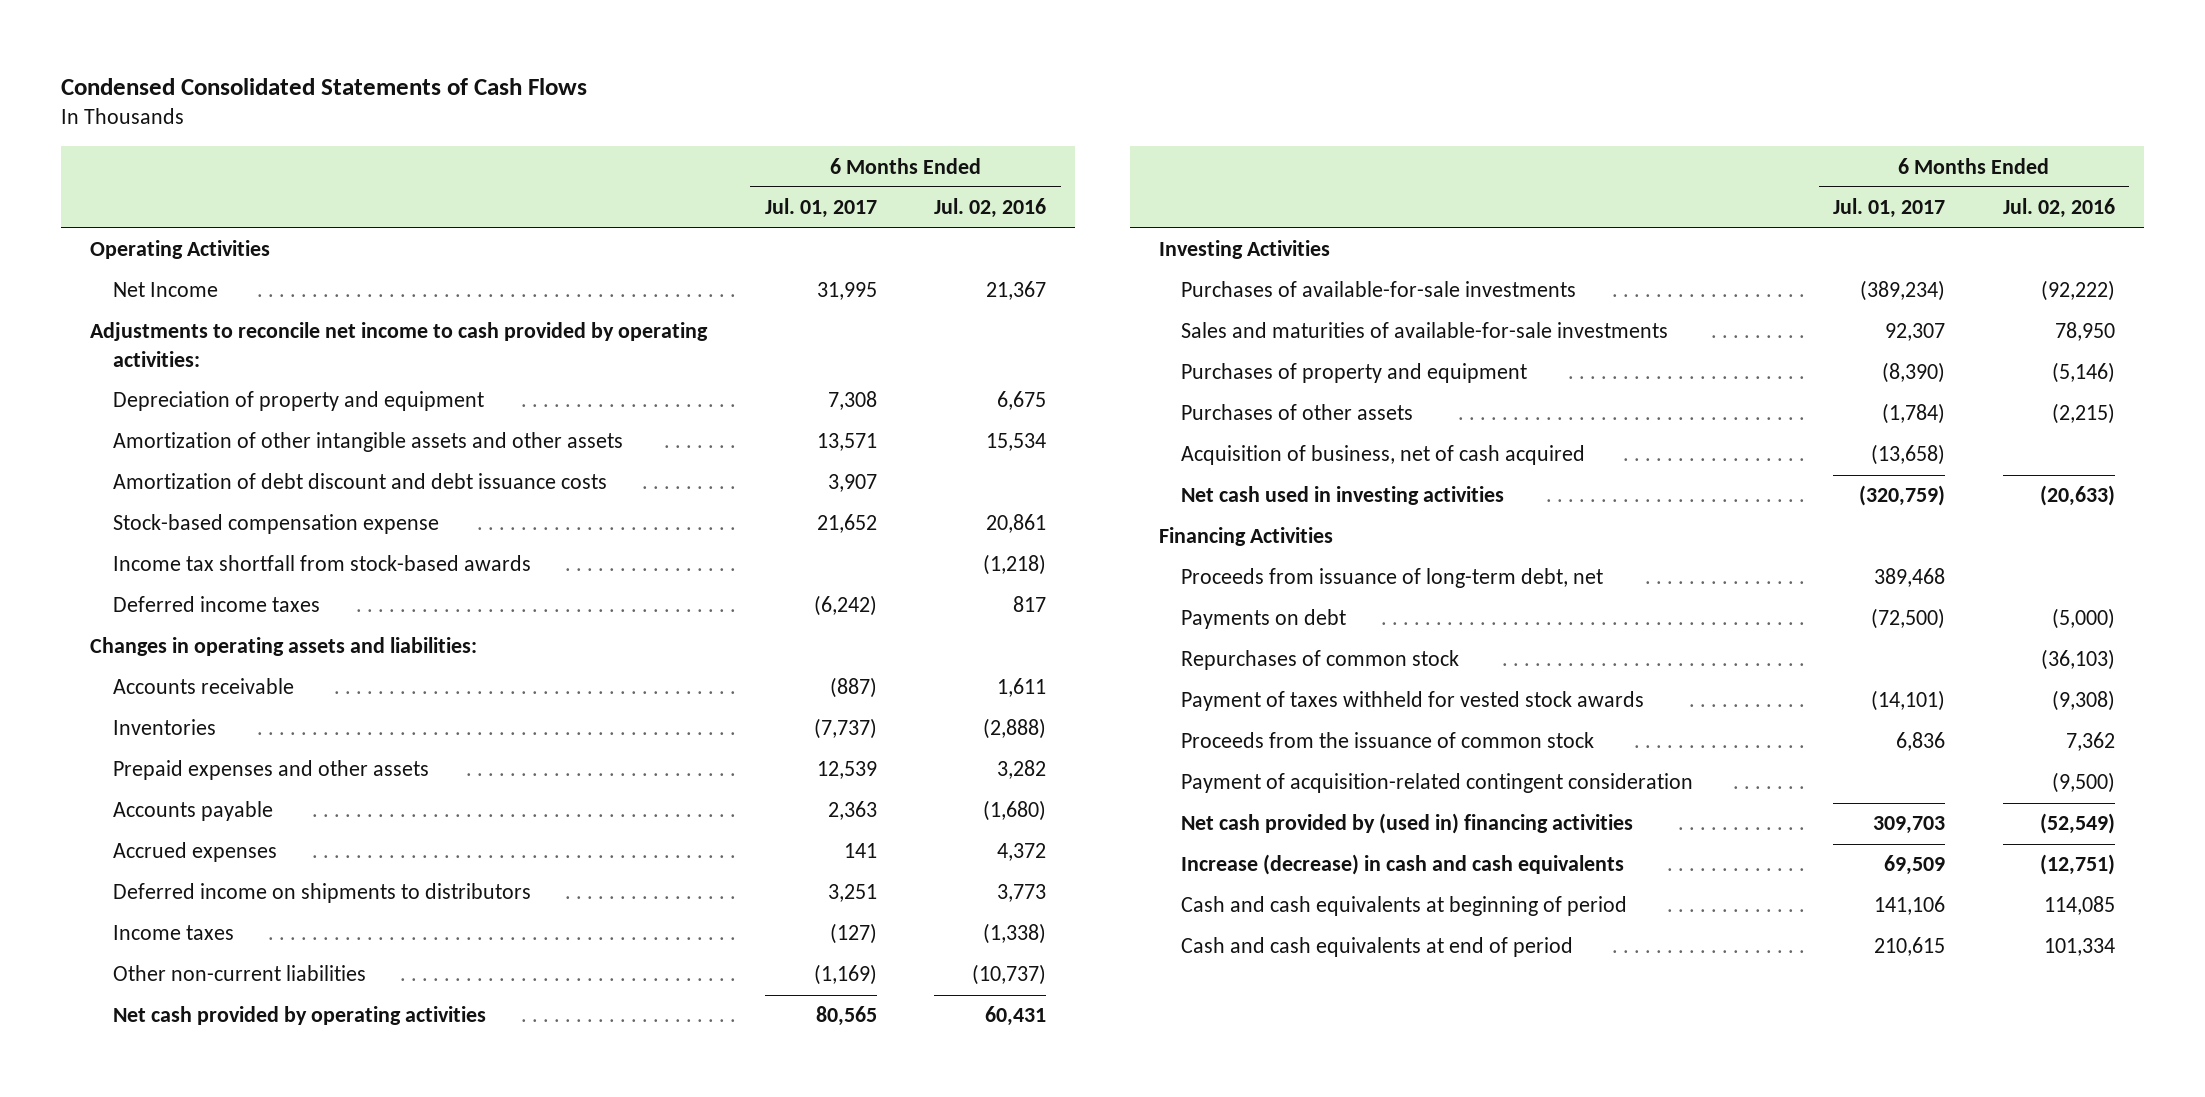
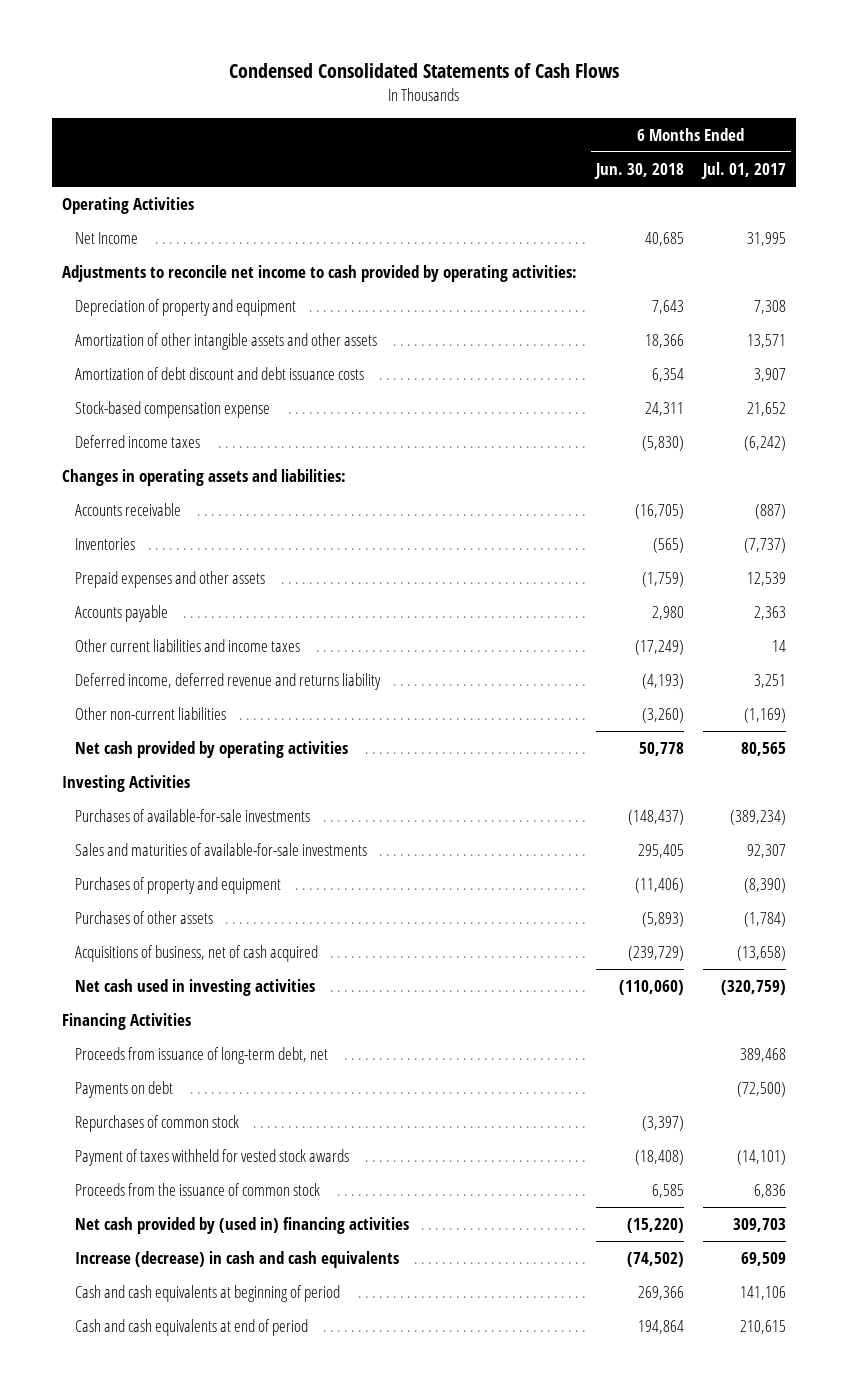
[934,198,1047,219] Jul. 02, 2016 -> none
none -> [594,162,685,179] Jun. 30, 2018
[112,555,531,572] Income tax shortfall from stock-based awards -> none
[112,842,277,863] Accrued expenses -> none
[112,925,234,941] Income taxes -> none
none -> [74,639,300,653] Other current liabilities and income taxes
[112,883,531,904] Deferred income on shipments to distributors -> [74,673,381,691] Deferred income, deferred revenue and returns liability
[1181,445,1586,466] Acquisition of business, net of cash acquired -> [74,945,318,963] Acquisitions of business, net of cash acquired
[1181,773,1694,794] Payment of acquisition-related contingent consideration -> none

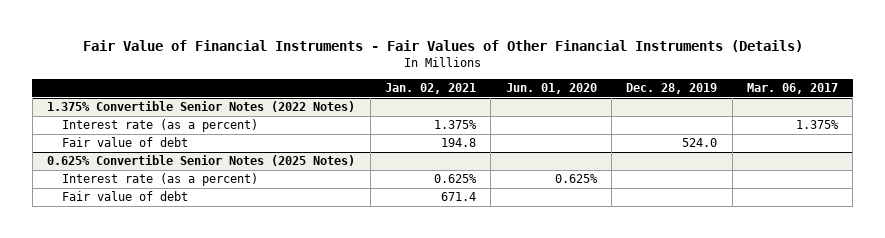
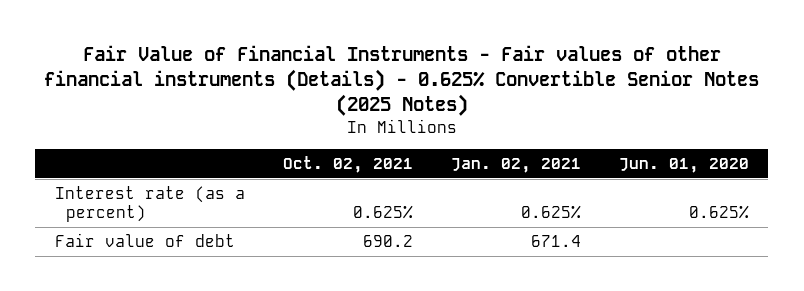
[82,39,803,52] Fair Value of Financial Instruments - Fair Values of Other Financial Instruments (Details) -> [43,44,759,116] Fair Value of Financial Instruments - Fair values of other financial instruments (Details) - 0.625% Convertible Senior Notes (2025 Notes)
[626,83,718,95] Dec. 28, 2019 -> none
[746,83,838,95] Mar. 06, 2017 -> none
none -> [282,156,413,174] Oct. 02, 2021
[47,101,356,113] 1.375% Convertible Senior Notes (2022 Notes) -> none
[62,119,259,133] Interest rate (as a percent) -> none
[62,137,189,148] Fair value of debt -> none
[47,155,356,167] 0.625% Convertible Senior Notes (2025 Notes) -> none

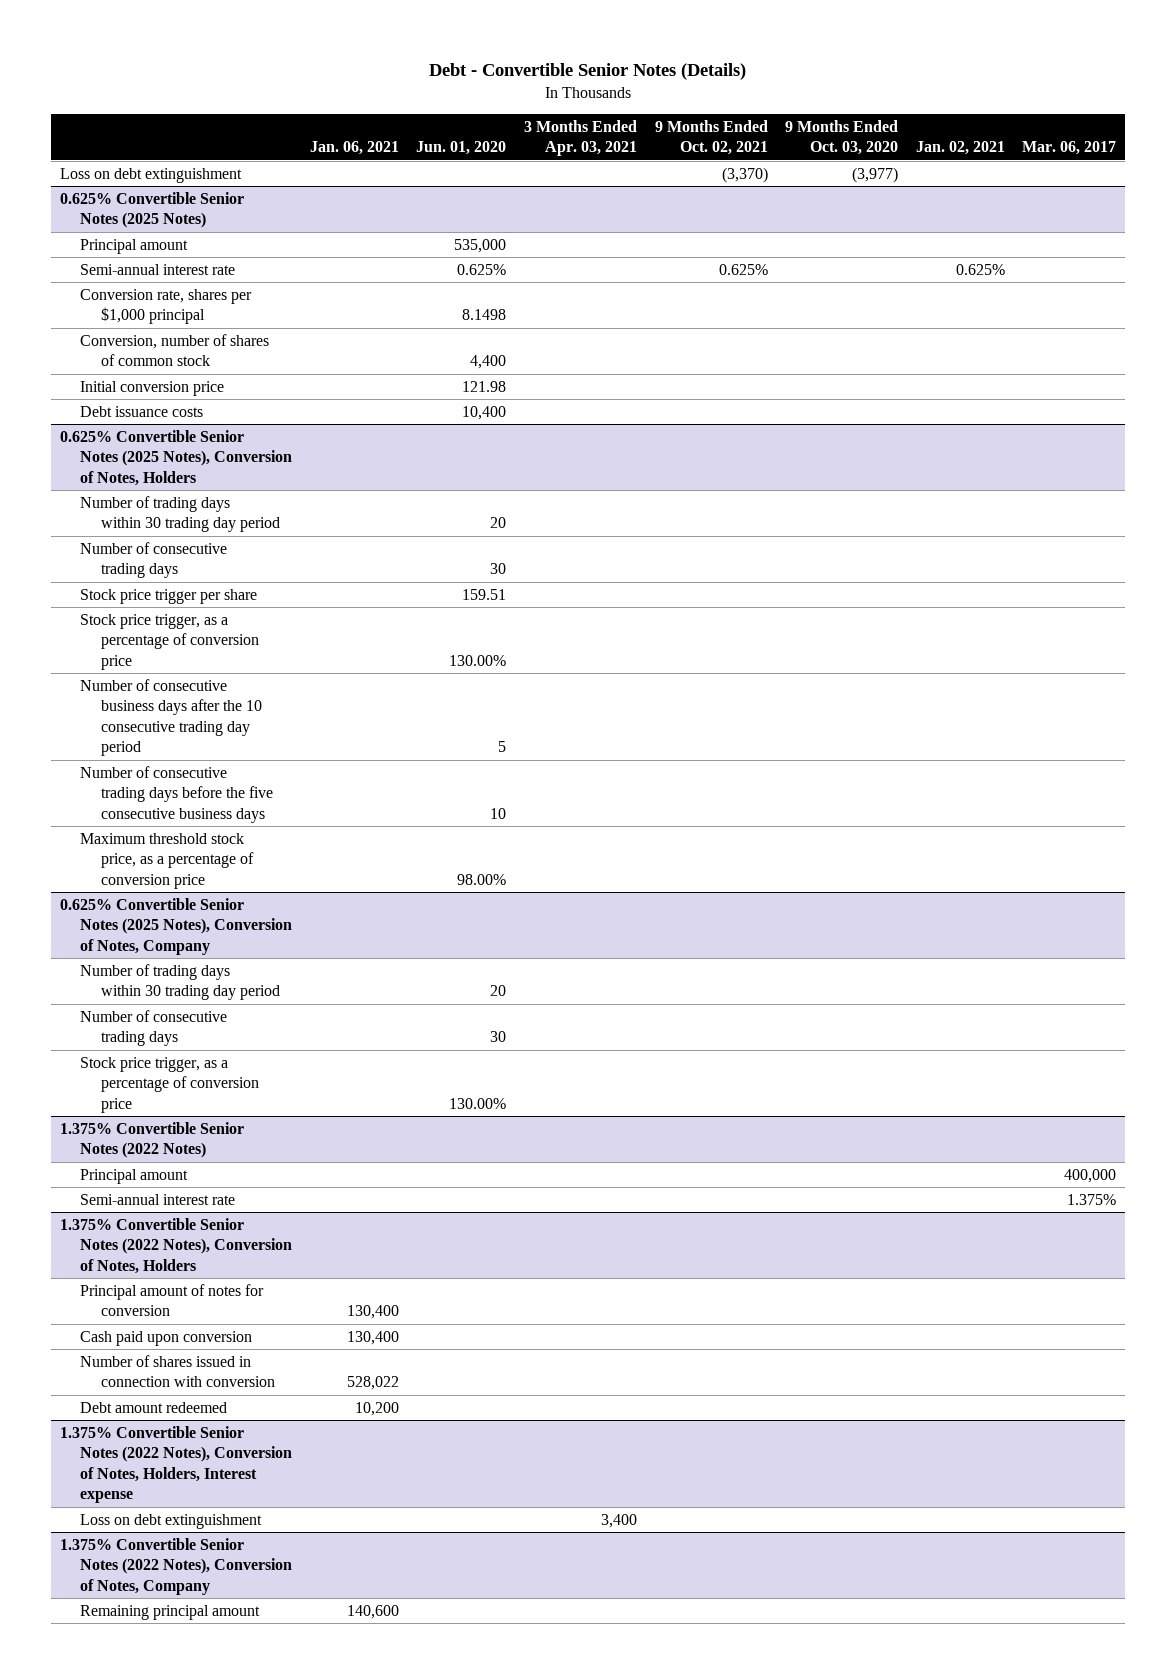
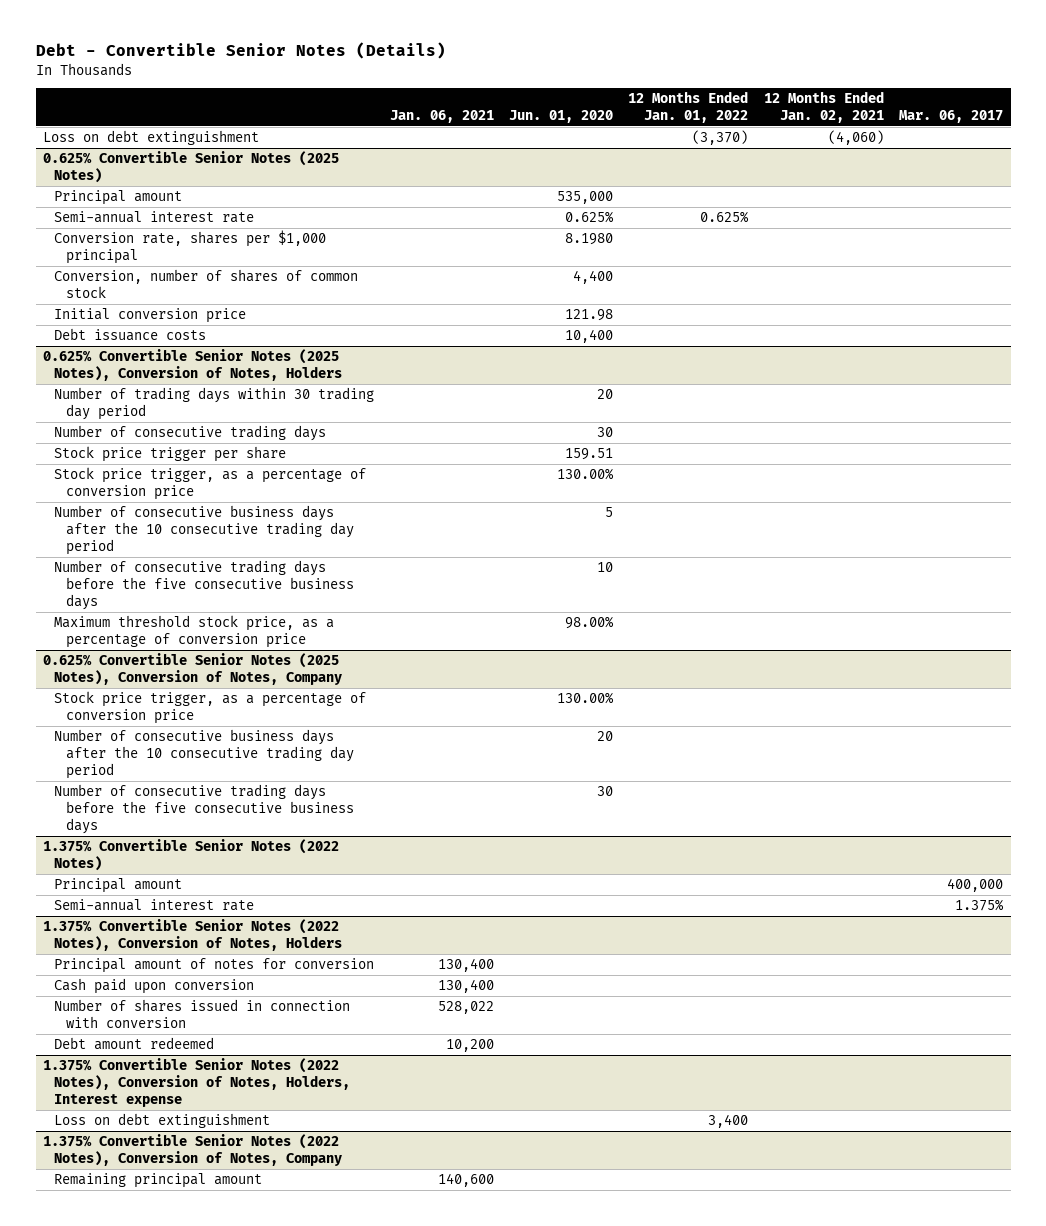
[523,119,637,157] 3 Months Ended Apr. 03, 2021 -> none
[654,119,768,156] 9 Months Ended Oct. 02, 2021 -> none
[785,119,899,156] 9 Months Ended Oct. 03, 2020 -> none
[915,141,1005,156] Jan. 02, 2021 -> none
none -> [628,91,749,124] 12 Months Ended Jan. 01, 2022
none -> [763,91,884,124] 12 Months Ended Jan. 02, 2021
[462,309,507,321] 8.1498 -> [565,233,614,246] 8.1980
[80,963,281,1001] Number of trading days within 30 trading day period -> none
[80,1009,228,1047] Number of consecutive trading days -> none
none -> [54,729,354,780] Number of consecutive business days after the 10 consecutive trading day period
none -> [54,784,354,835] Number of consecutive trading days before the five consecutive business days

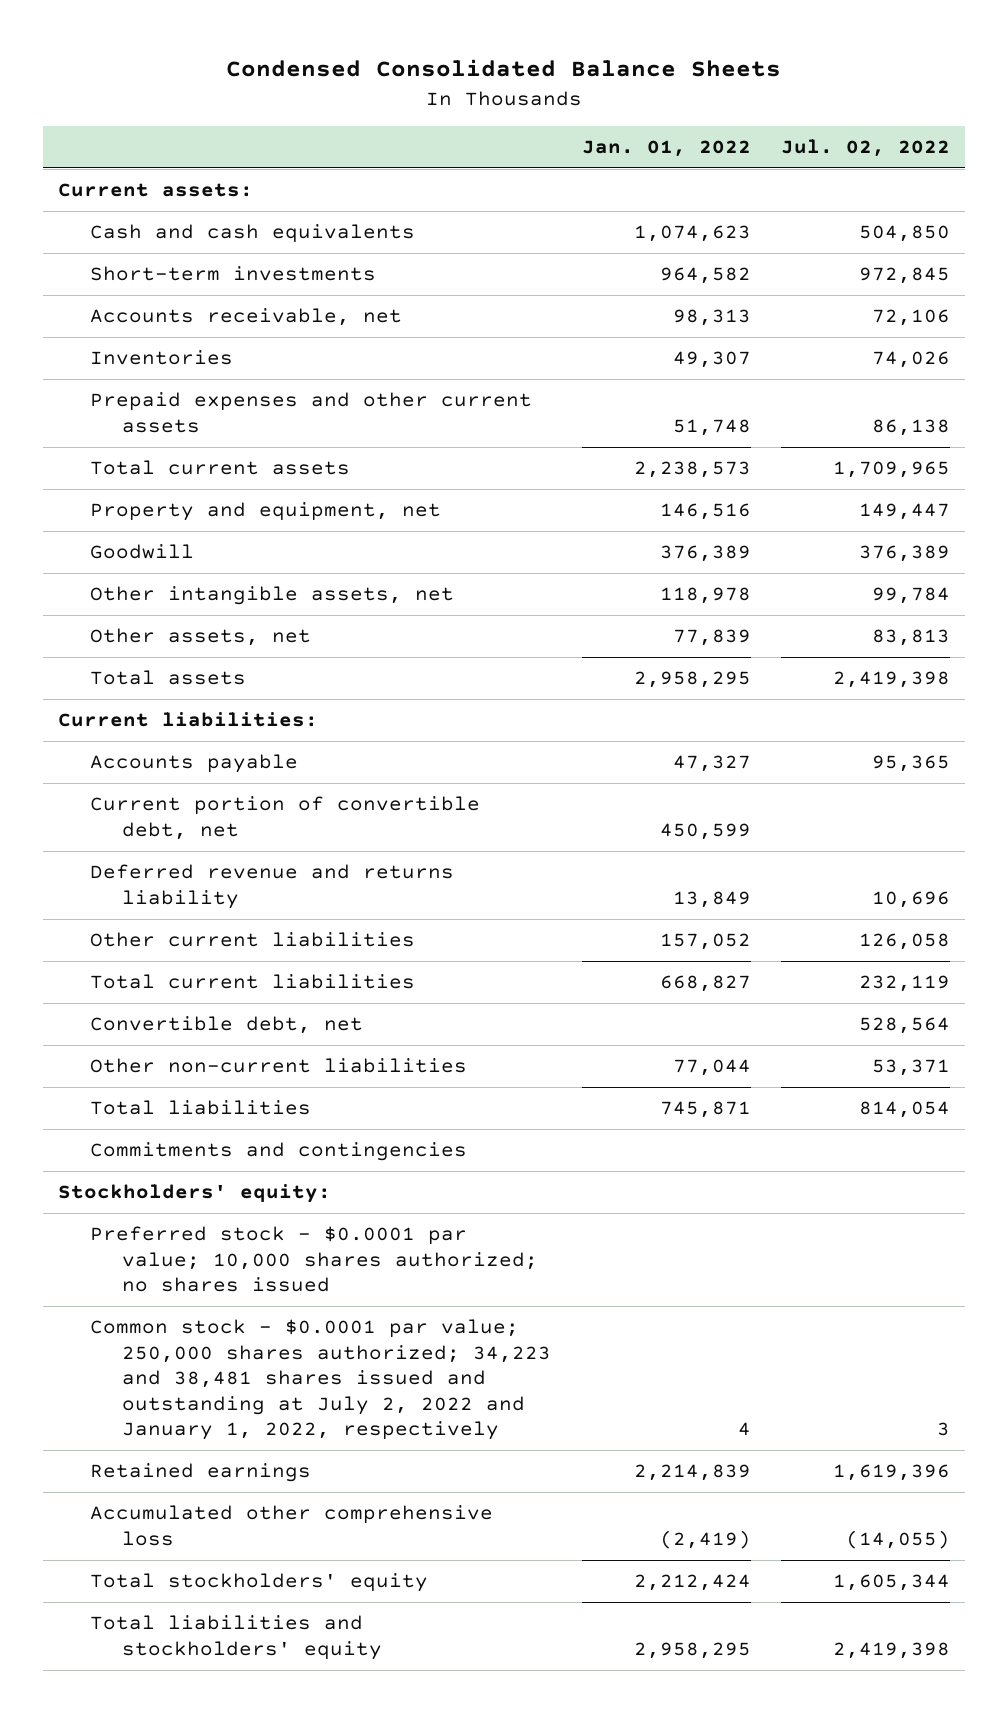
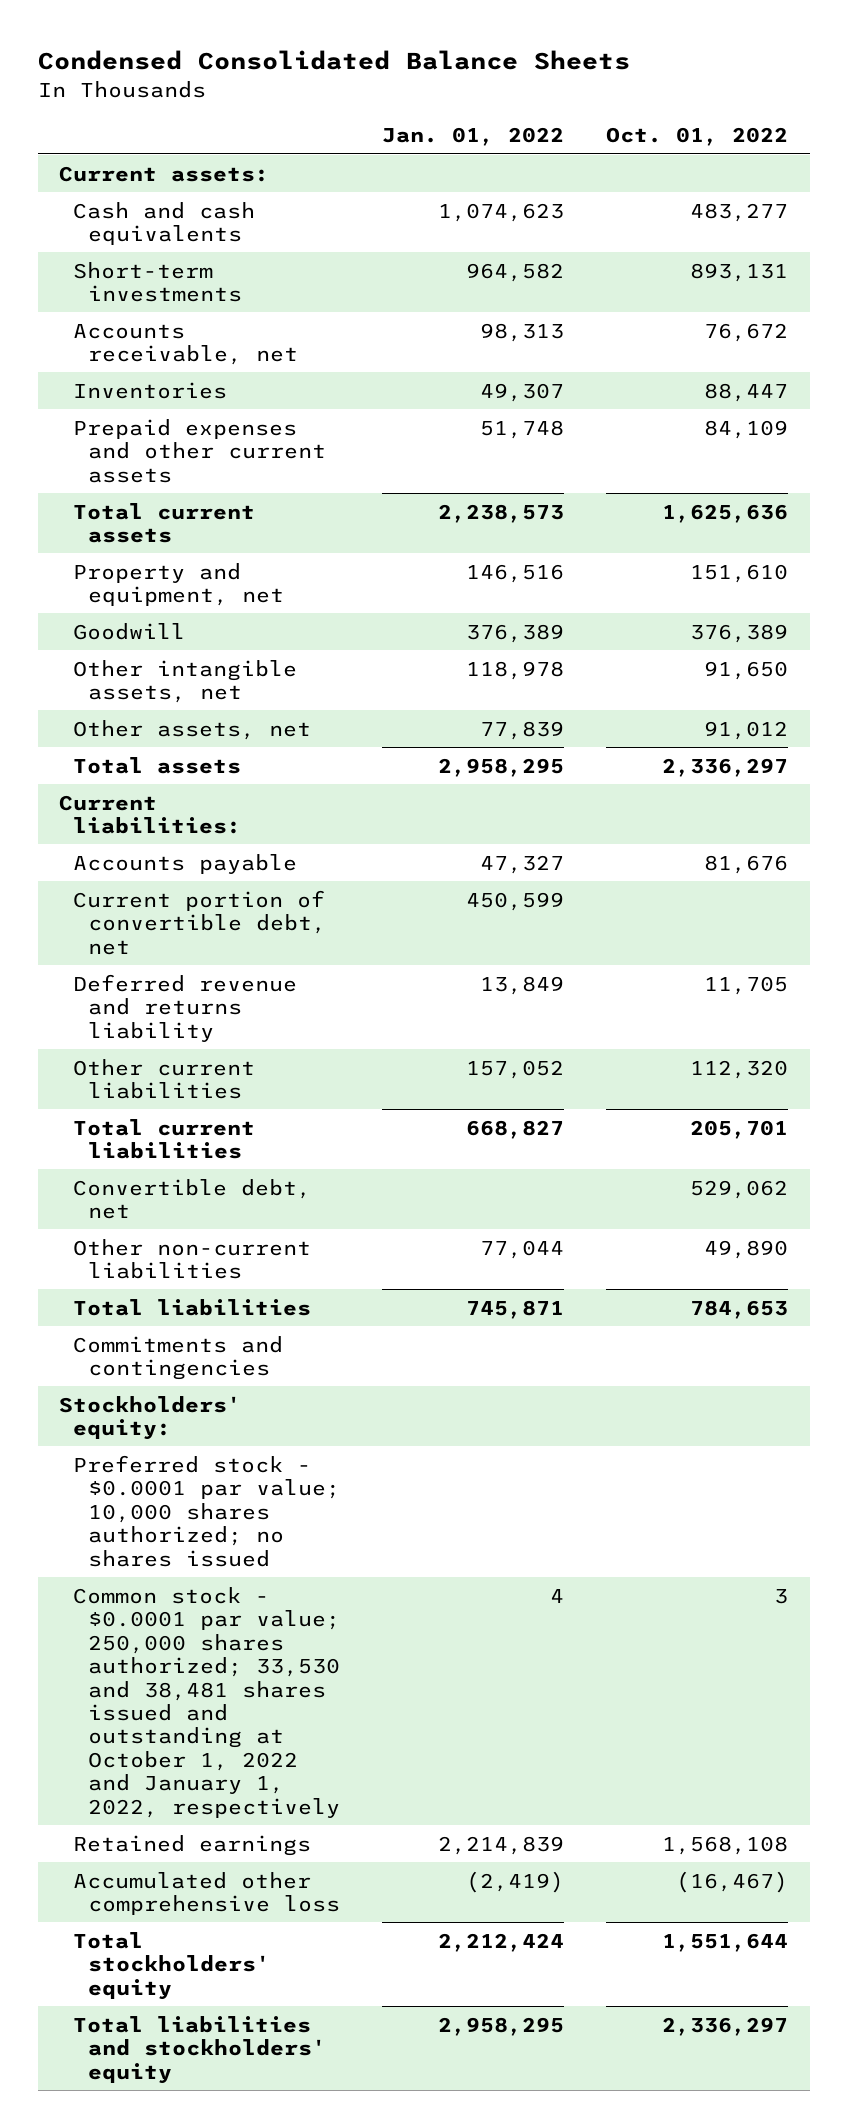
[781,138,951,157] Jul. 02, 2022 -> none
none -> [606,127,789,147] Oct. 01, 2022
[90,1319,552,1441] Common stock - $0.0001 par value; 250,000 shares authorized; 34,223 and 38,481 shares issued and outstanding at July 2, 2022 and January 1, 2022, respectively -> [73,1586,340,1818] Common stock - $0.0001 par value; 250,000 shares authorized; 33,530 and 38,481 shares issued and outstanding at October 1, 2022 and January 1, 2022, respectively

